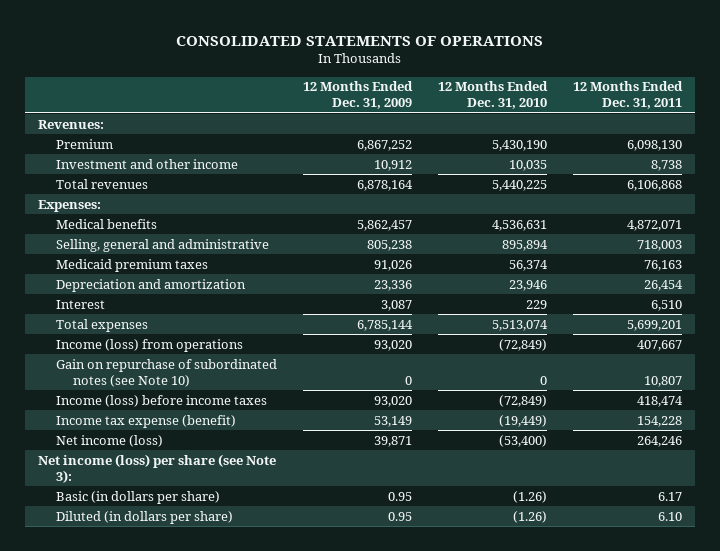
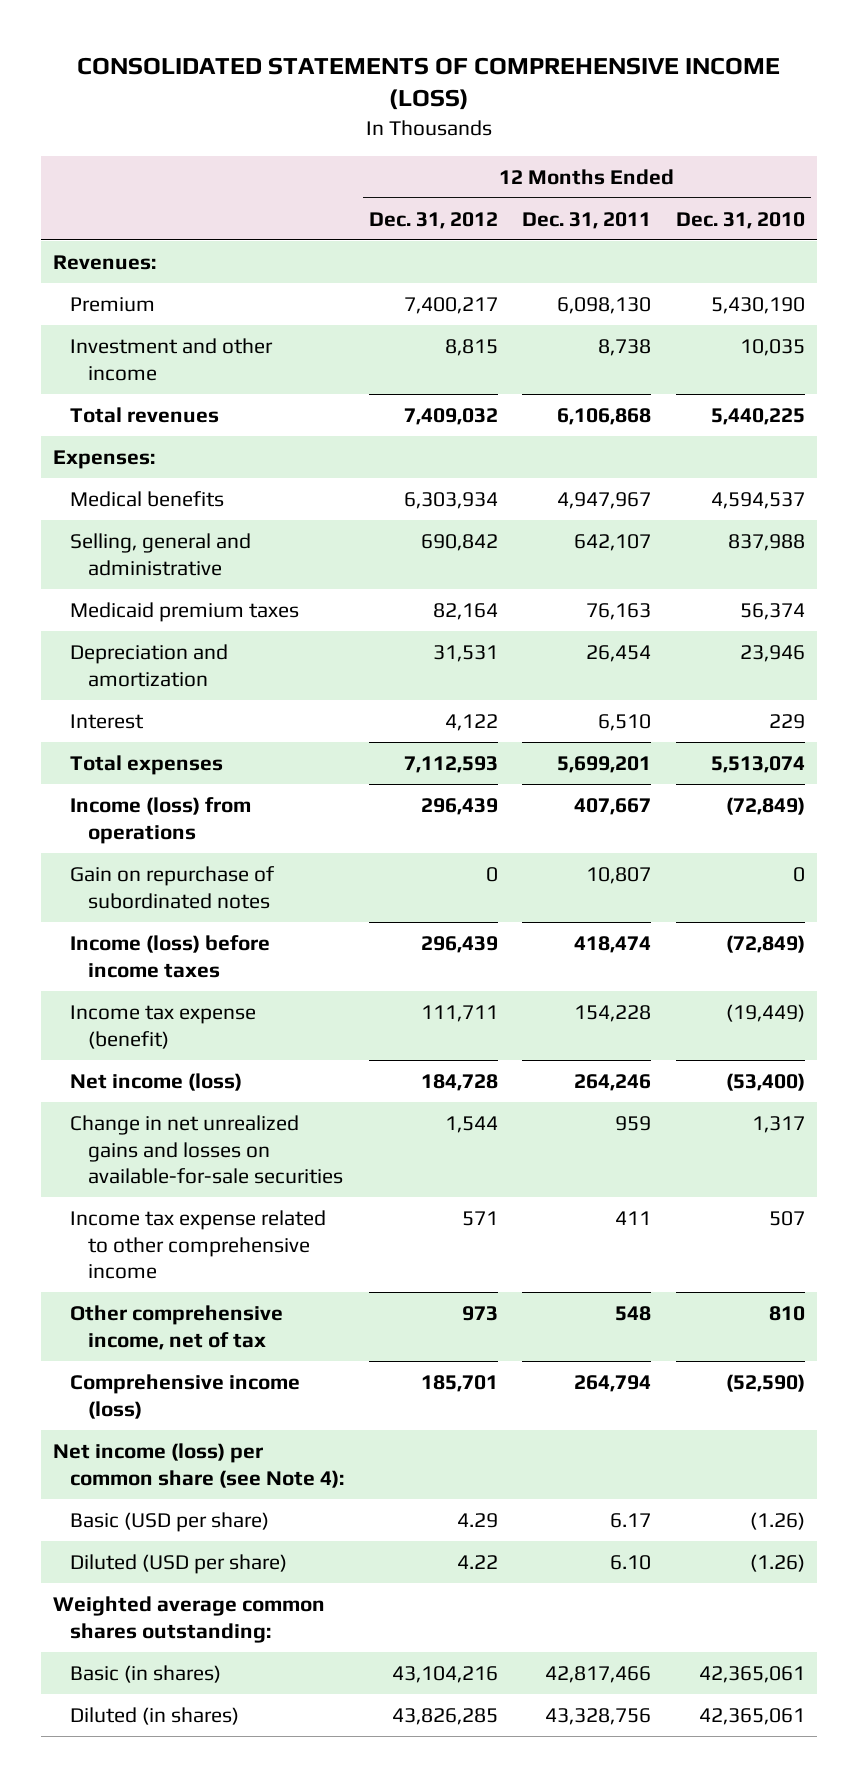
[175,35,543,46] CONSOLIDATED STATEMENTS OF OPERATIONS -> [76,56,780,111] CONSOLIDATED STATEMENTS OF COMPREHENSIVE INCOME (LOSS)
[302,81,413,110] 12 Months Ended Dec. 31, 2009 -> none
none -> [368,211,498,229] Dec. 31, 2012
[491,219,547,231] 4,536,631 -> [710,491,805,509] 4,594,537
[626,219,682,231] 4,872,071 -> [557,491,652,509] 4,947,967
[501,239,548,251] 895,894 -> [727,533,805,551] 837,988
[636,239,682,251] 718,003 -> [574,533,652,551] 642,107
[55,358,277,387] Gain on repurchase of subordinated notes (see Note 10) -> [70,865,276,909] Gain on repurchase of subordinated notes
none -> [70,1114,344,1185] Change in net unrealized gains and losses on available-for-sale securities
none -> [70,1209,327,1280] Income tax expense related to other comprehensive income
none -> [70,1304,284,1350] Other comprehensive income, net of tax
none -> [70,1373,301,1419] Comprehensive income (loss)
[38,453,277,483] Net income (loss) per share (see Note 3): -> [52,1442,345,1488] Net income (loss) per common share (see Note 4):
[55,490,220,504] Basic (in dollars per share) -> [70,1511,270,1532] Basic (USD per share)
[55,510,233,524] Diluted (in dollars per share) -> [70,1553,288,1574] Diluted (USD per share)
none -> [52,1595,325,1643] Weighted average common shares outstanding:
none -> [70,1664,222,1683] Basic (in shares)
none -> [70,1706,240,1725] Diluted (in shares)

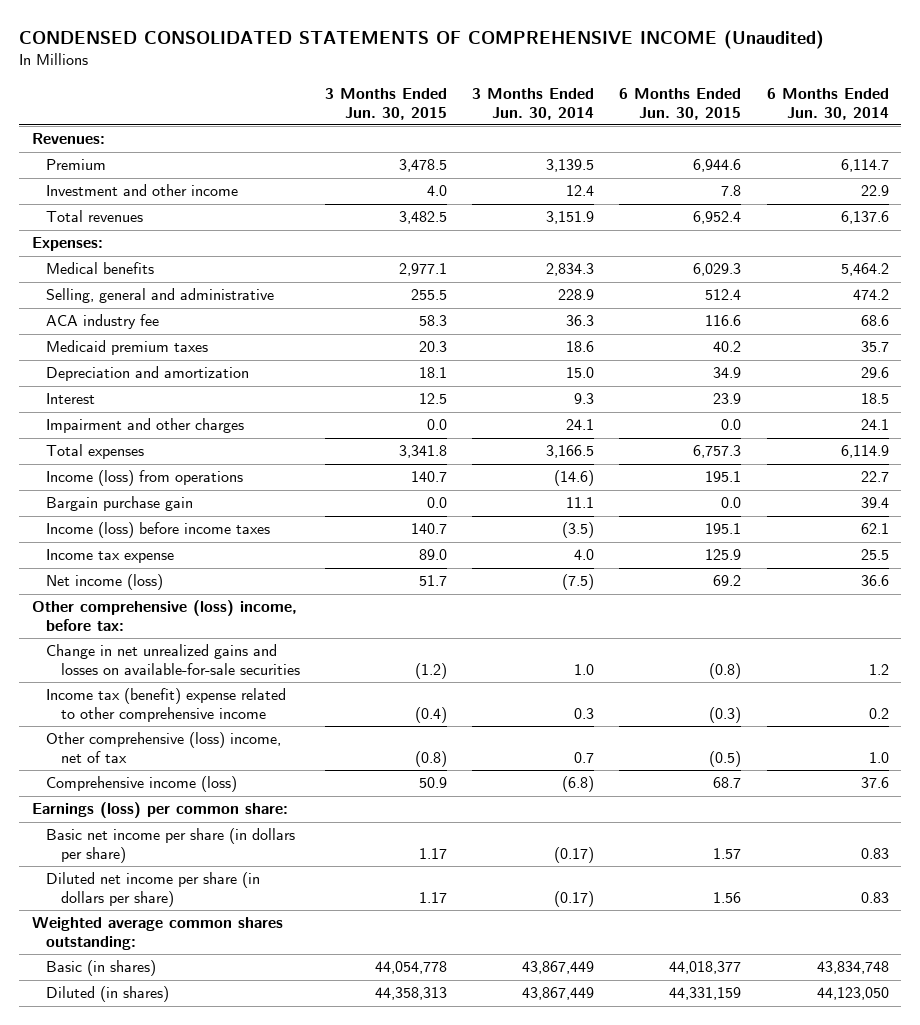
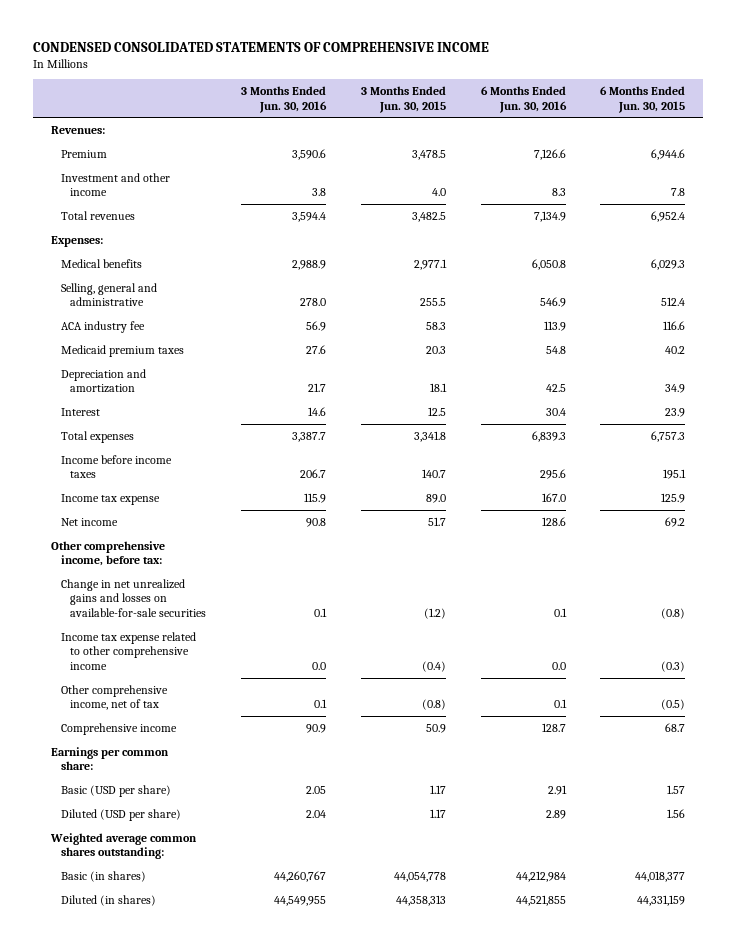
[19,29,825,49] CONDENSED CONSOLIDATED STATEMENTS OF COMPREHENSIVE INCOME (Unaudited) -> [33,41,490,52] CONDENSED CONSOLIDATED STATEMENTS OF COMPREHENSIVE INCOME
[472,87,595,120] 3 Months Ended Jun. 30, 2014 -> none
[766,87,889,120] 6 Months Ended Jun. 30, 2014 -> none
none -> [241,86,328,113] 3 Months Ended Jun. 30, 2016
none -> [480,86,567,113] 6 Months Ended Jun. 30, 2016
[46,418,245,434] Impairment and other charges -> none
[46,470,244,487] Income (loss) from operations -> none
[46,496,194,512] Bargain purchase gain -> none
[46,522,271,539] Income (loss) before income taxes -> [60,454,172,479] Income before income taxes
[46,574,164,591] Net income (loss) -> [60,517,118,526] Net income
[31,600,297,631] Other comprehensive (loss) income, before tax: -> [50,540,165,567] Other comprehensive income, before tax:
[46,688,287,722] Income tax (benefit) expense related to other comprehensive income -> [60,631,196,670] Income tax expense related to other comprehensive income
[46,732,282,763] Other comprehensive (loss) income, net of tax -> [60,684,168,711] Other comprehensive income, net of tax
[46,776,238,793] Comprehensive income (loss) -> [60,722,177,735] Comprehensive income
[31,802,288,819] Earnings (loss) per common share: -> [50,746,169,771] Earnings per common share:
[46,828,296,863] Basic net income per share (in dollars per share) -> [60,784,171,797] Basic (USD per share)
[46,872,261,907] Diluted net income per share (in dollars per share) -> [60,808,181,821] Diluted (USD per share)

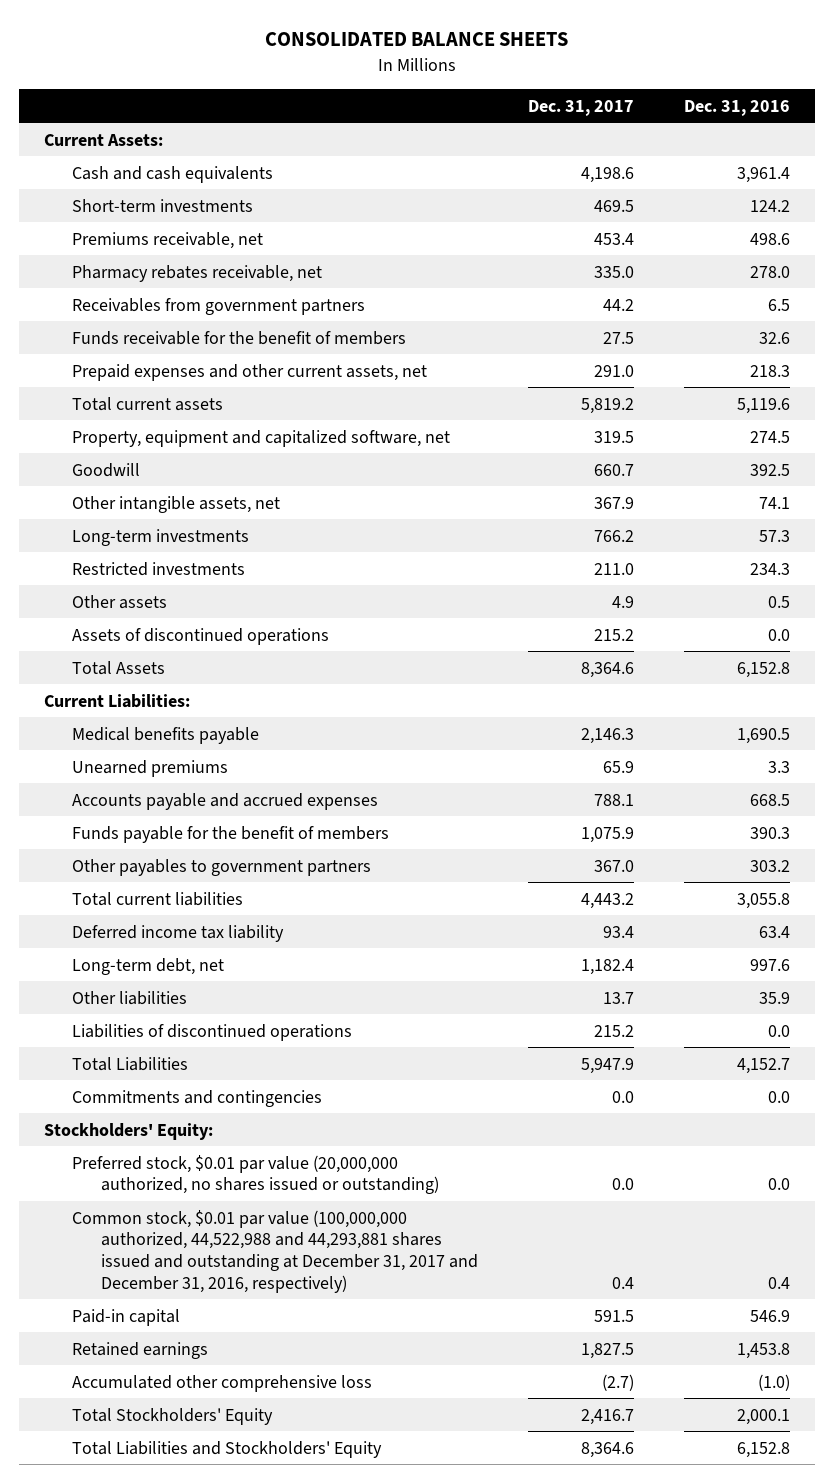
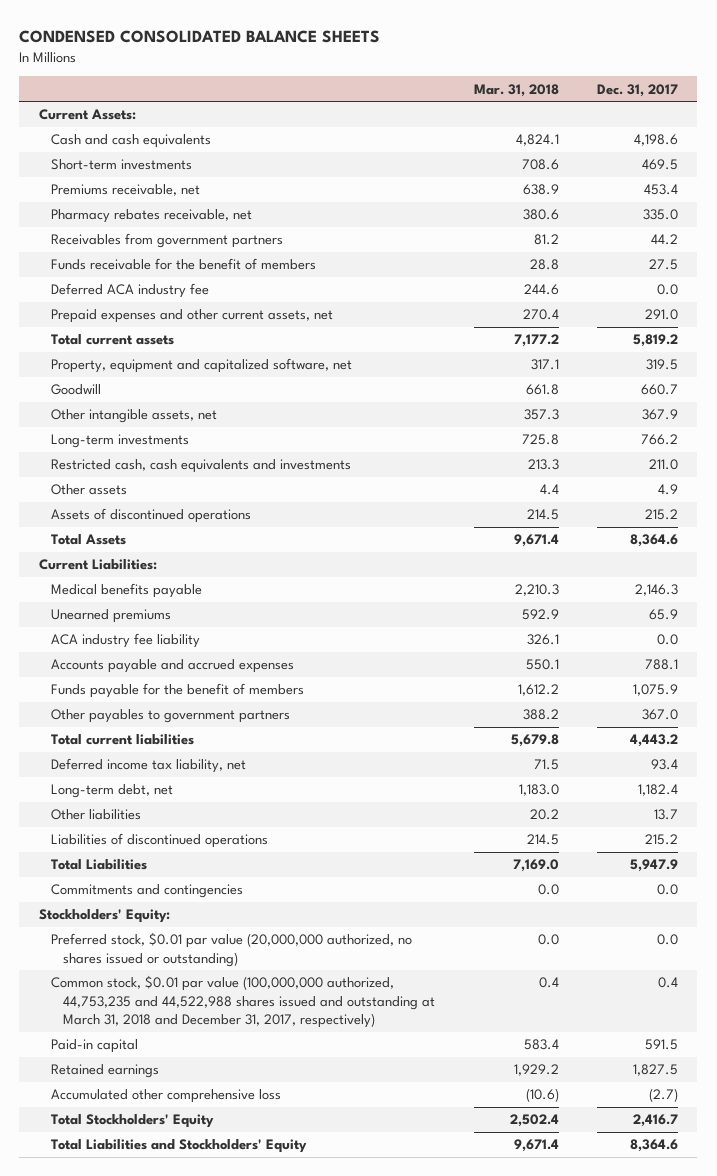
[264,32,568,47] CONSOLIDATED BALANCE SHEETS -> [19,29,381,43] CONDENSED CONSOLIDATED BALANCE SHEETS
[684,99,791,116] Dec. 31, 2016 -> none
none -> [473,83,559,97] Mar. 31, 2018
none -> [50,283,209,299] Deferred ACA industry fee
[72,561,246,576] Restricted investments -> [50,459,351,474] Restricted cash, cash equivalents and investments
none -> [50,633,200,649] ACA industry fee liability
[72,924,285,942] Deferred income tax liability -> [50,758,246,774] Deferred income tax liability, net
[72,1209,478,1293] Common stock, $0.01 par value (100,000,000 authorized, 44,522,988 and 44,293,881 shares issued and outstanding at December 31, 2017 and December 31, 2016, respectively) -> [50,975,436,1029] Common stock, $0.01 par value (100,000,000 authorized, 44,753,235 and 44,522,988 shares issued and outstanding at March 31, 2018 and December 31, 2017, respectively)

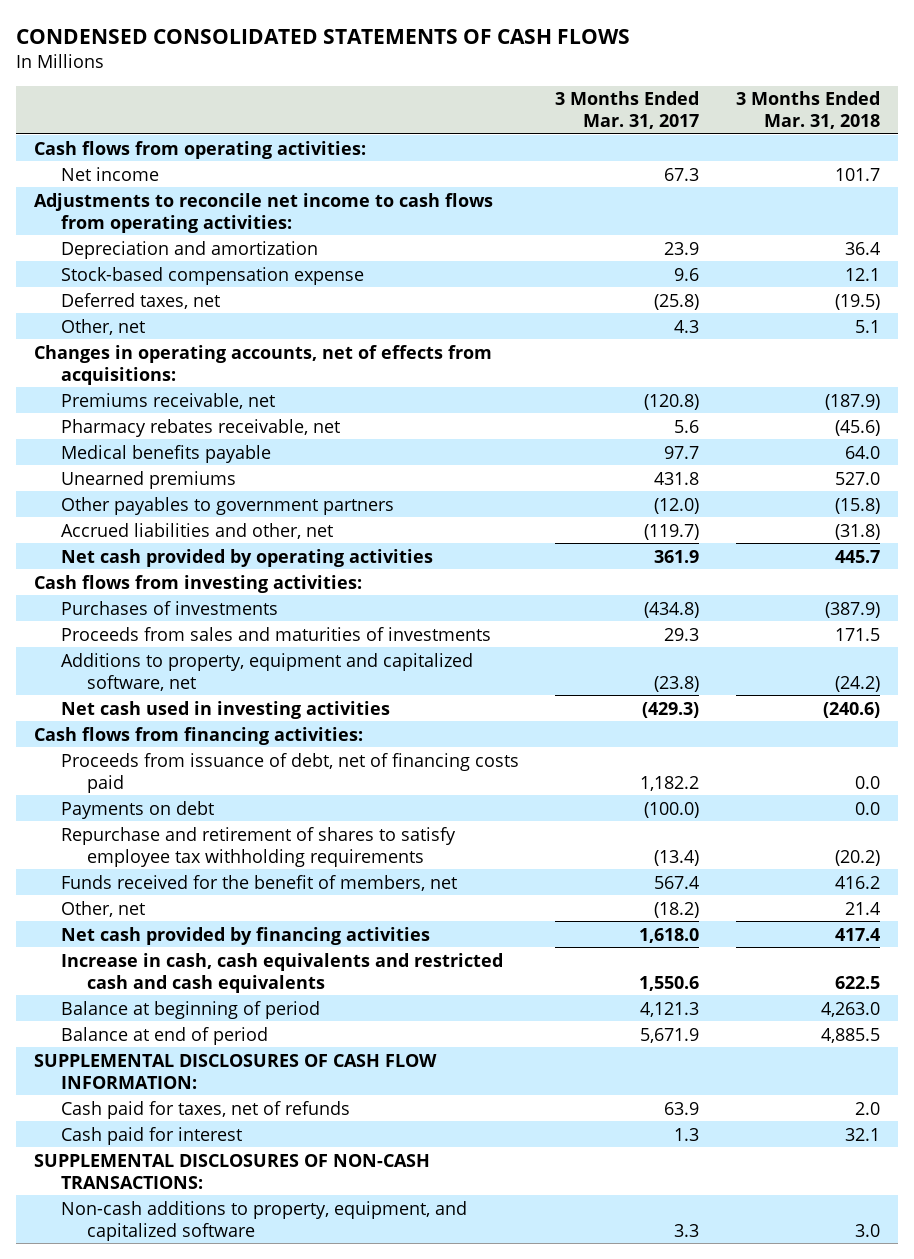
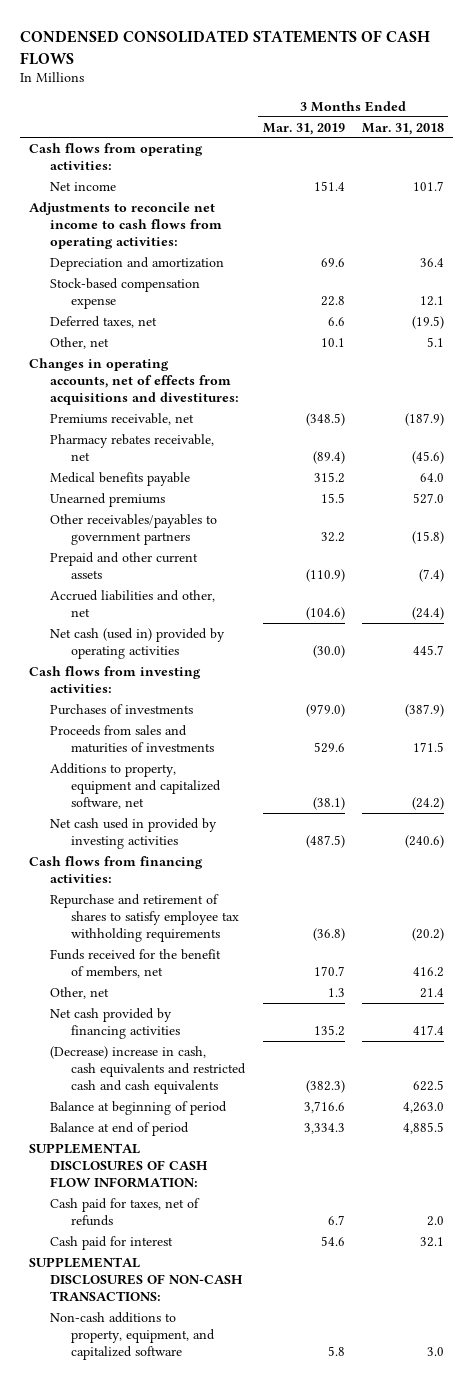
[555,91,700,130] 3 Months Ended Mar. 31, 2017 -> none
none -> [262,122,345,135] Mar. 31, 2019
[34,344,493,385] Changes in operating accounts, net of effects from acquisitions: -> [29,357,240,405] Changes in operating accounts, net of effects from acquisitions and divestitures:
[60,496,394,515] Other payables to government partners -> [50,513,218,545] Other receivables/payables to government partners
none -> [50,551,199,579] Prepaid and other current assets
[834,523,880,540] (31.8) -> [412,606,445,620] (24.4)
[60,548,433,567] Net cash provided by operating activities -> [50,627,226,659] Net cash (used in) provided by operating activities
[60,700,390,719] Net cash used in investing activities -> [50,817,218,849] Net cash used in provided by investing activities
[60,752,519,793] Proceeds from issuance of debt, net of financing costs paid -> none
[60,800,214,819] Payments on debt -> none
[60,952,503,993] Increase in cash, cash equivalents and restricted cash and cash equivalents -> [50,1045,247,1094] (Decrease) increase in cash, cash equivalents and restricted cash and cash equivalents

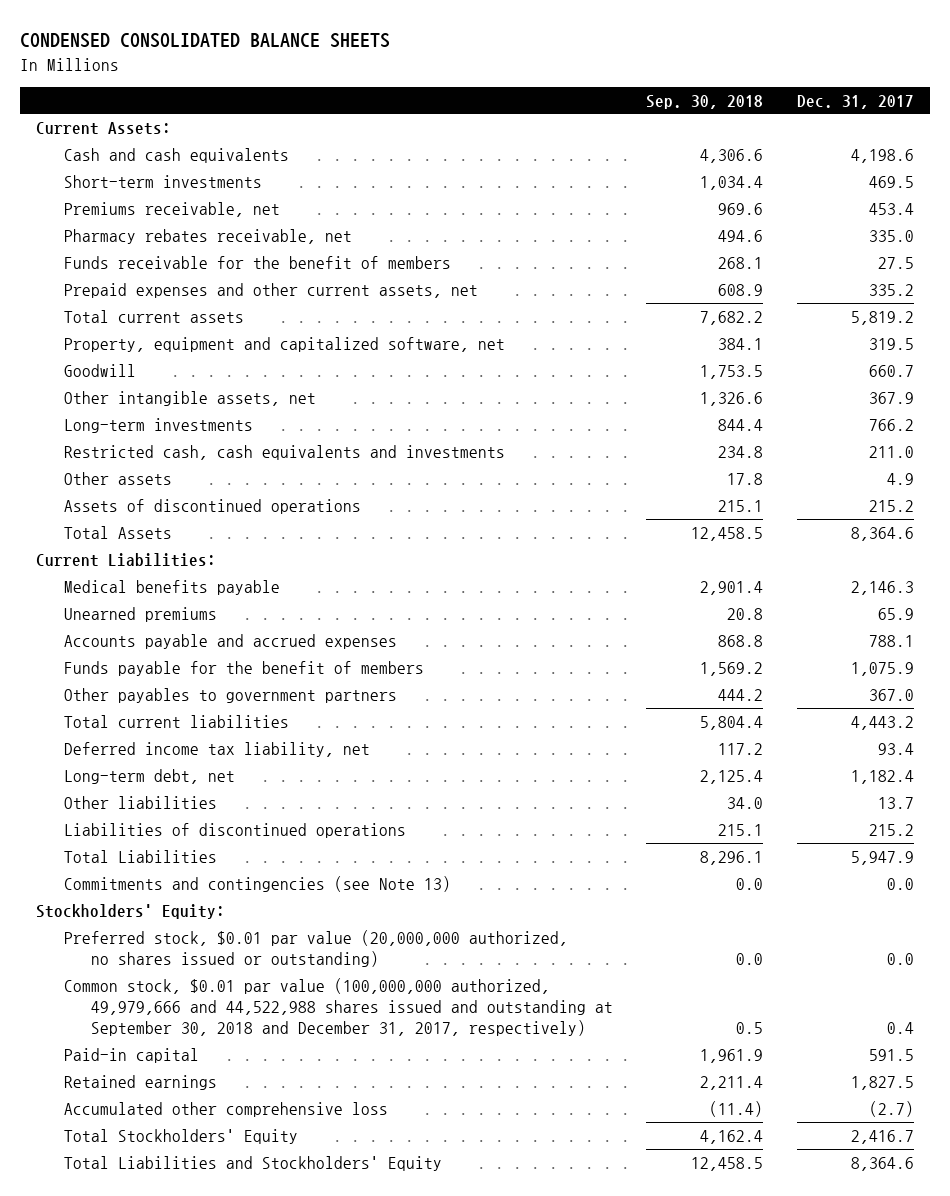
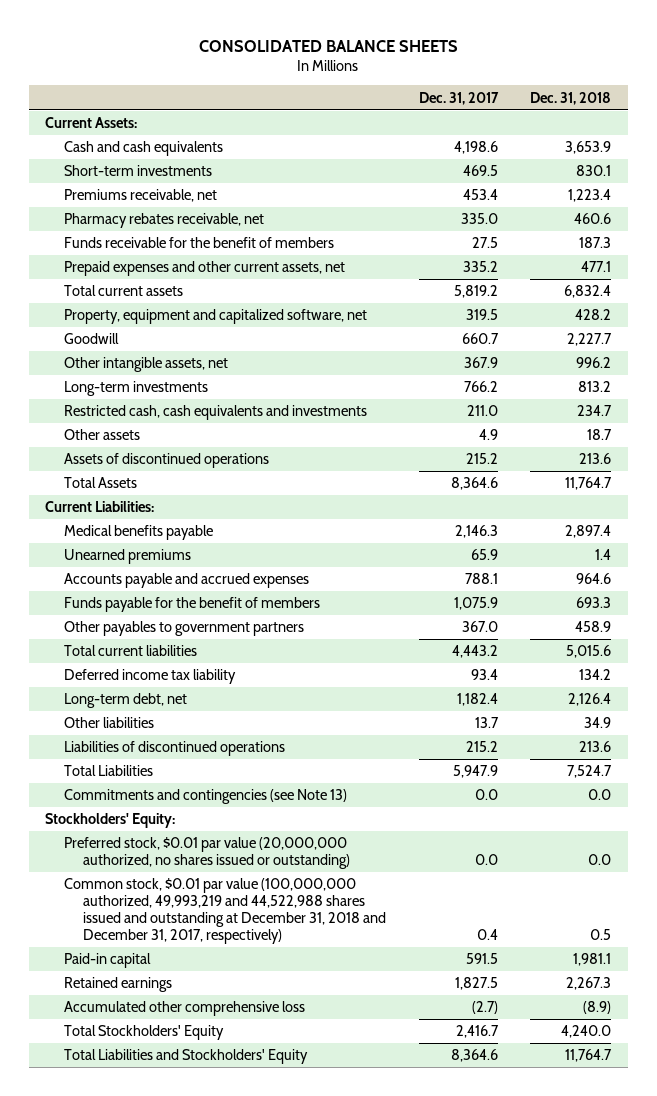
[19,33,390,49] CONDENSED CONSOLIDATED BALANCE SHEETS -> [199,39,459,52] CONSOLIDATED BALANCE SHEETS
[646,94,764,109] Sep. 30, 2018 -> none
none -> [530,91,612,105] Dec. 31, 2018
[63,741,370,757] Deferred income tax liability, net -> [64,669,237,685] Deferred income tax liability
[63,977,613,1037] Common stock, $0.01 par value (100,000,000 authorized, 49,979,666 and 44,522,988 shares issued and outstanding at September 30, 2018 and December 31, 2017, respectively) -> [64,878,387,944] Common stock, $0.01 par value (100,000,000 authorized, 49,993,219 and 44,522,988 shares issued and outstanding at December 31, 2018 and December 31, 2017, respectively)

